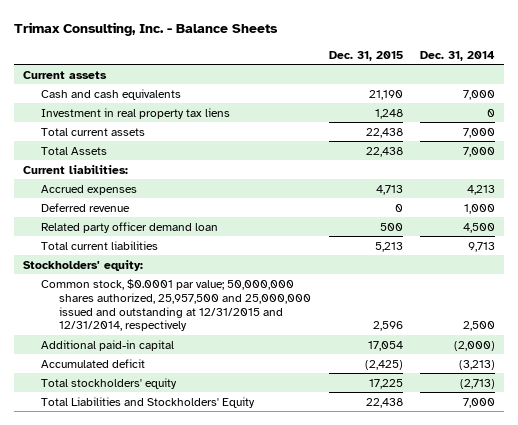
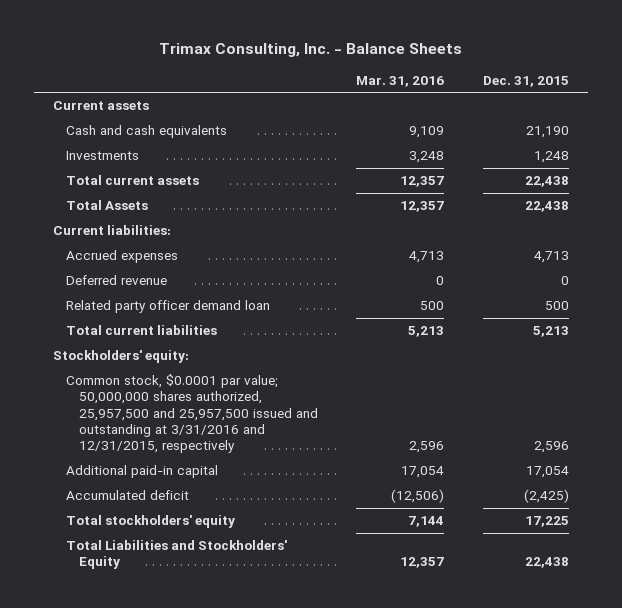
[420,50,496,61] Dec. 31, 2014 -> none
none -> [356,75,445,87] Mar. 31, 2016
[41,107,231,119] Investment in real property tax liens -> [65,151,139,161] Investments
[41,278,312,332] Common stock, $0.0001 par value; 50,000,000 shares authorized, 25,957,500 and 25,000,000 issued and outstanding at 12/31/2015 and 12/31/2014, respectively -> [65,374,318,454] Common stock, $0.0001 par value; 50,000,000 shares authorized, 25,957,500 and 25,957,500 issued and outstanding at 3/31/2016 and 12/31/2015, respectively

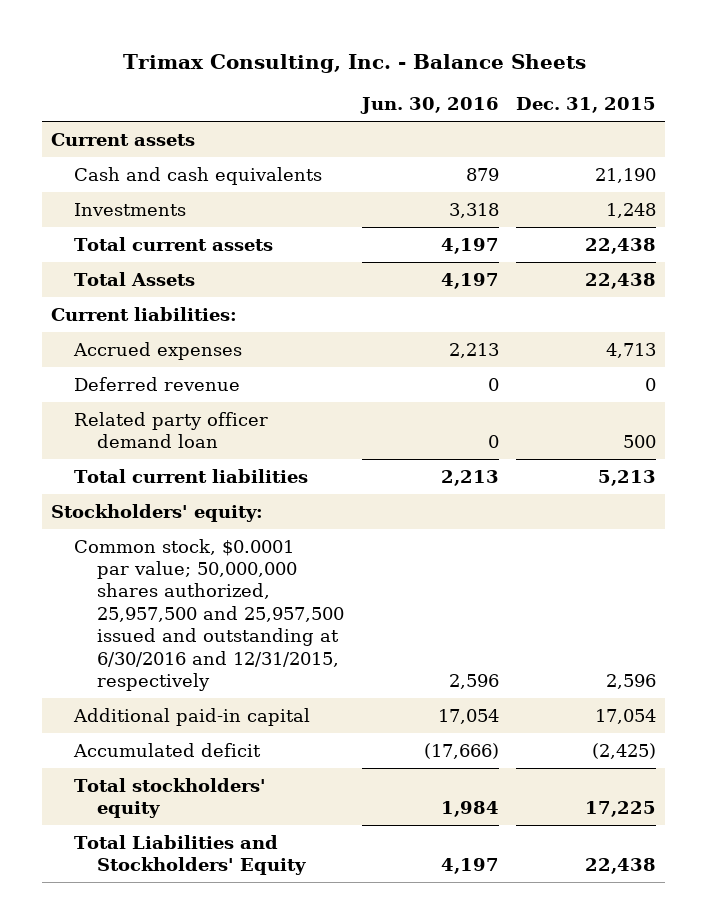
[356,75,445,87] Mar. 31, 2016 -> none
none -> [359,97,499,115] Jun. 30, 2016
[65,374,318,454] Common stock, $0.0001 par value; 50,000,000 shares authorized, 25,957,500 and 25,957,500 issued and outstanding at 3/31/2016 and 12/31/2015, respectively -> [74,538,345,692] Common stock, $0.0001 par value; 50,000,000 shares authorized, 25,957,500 and 25,957,500 issued and outstanding at 6/30/2016 and 12/31/2015, respectively

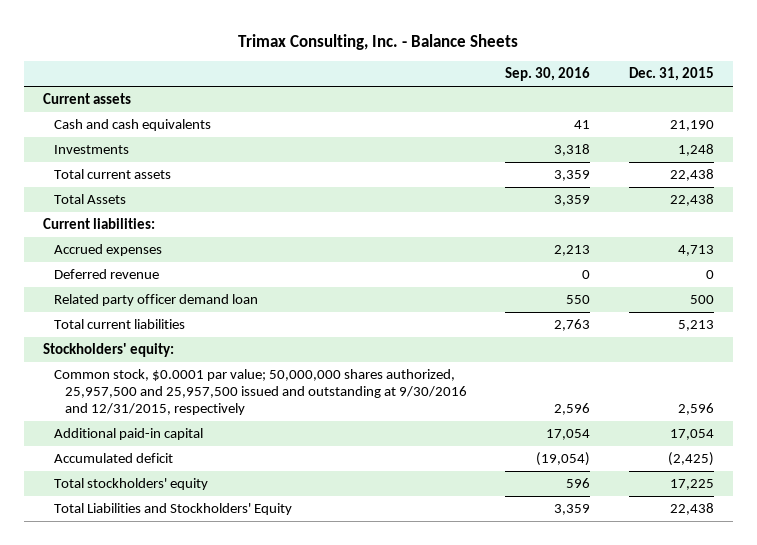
[359,97,499,115] Jun. 30, 2016 -> none
none -> [505,67,591,82] Sep. 30, 2016
[74,538,345,692] Common stock, $0.0001 par value; 50,000,000 shares authorized, 25,957,500 and 25,957,500 issued and outstanding at 6/30/2016 and 12/31/2015, respectively -> [53,369,467,415] Common stock, $0.0001 par value; 50,000,000 shares authorized, 25,957,500 and 25,957,500 issued and outstanding at 9/30/2016 and 12/31/2015, respectively

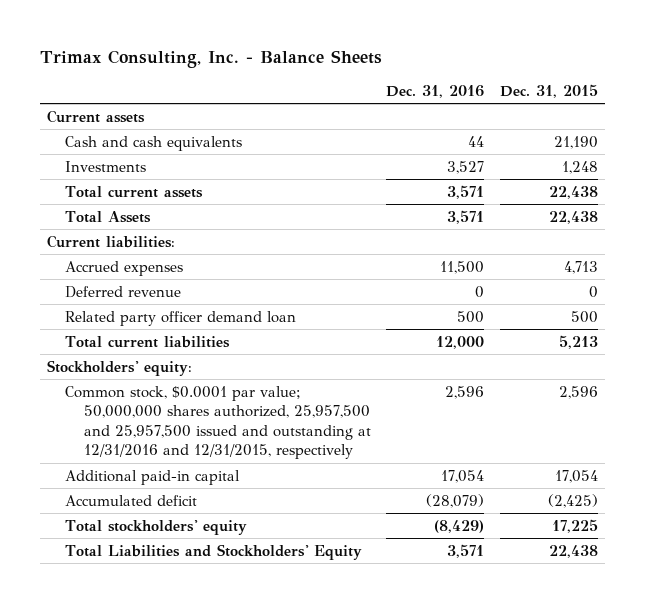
[505,67,591,82] Sep. 30, 2016 -> none
none -> [386,84,485,98] Dec. 31, 2016
[53,369,467,415] Common stock, $0.0001 par value; 50,000,000 shares authorized, 25,957,500 and 25,957,500 issued and outstanding at 9/30/2016 and 12/31/2015, respectively -> [65,385,371,460] Common stock, $0.0001 par value; 50,000,000 shares authorized, 25,957,500 and 25,957,500 issued and outstanding at 12/31/2016 and 12/31/2015, respectively

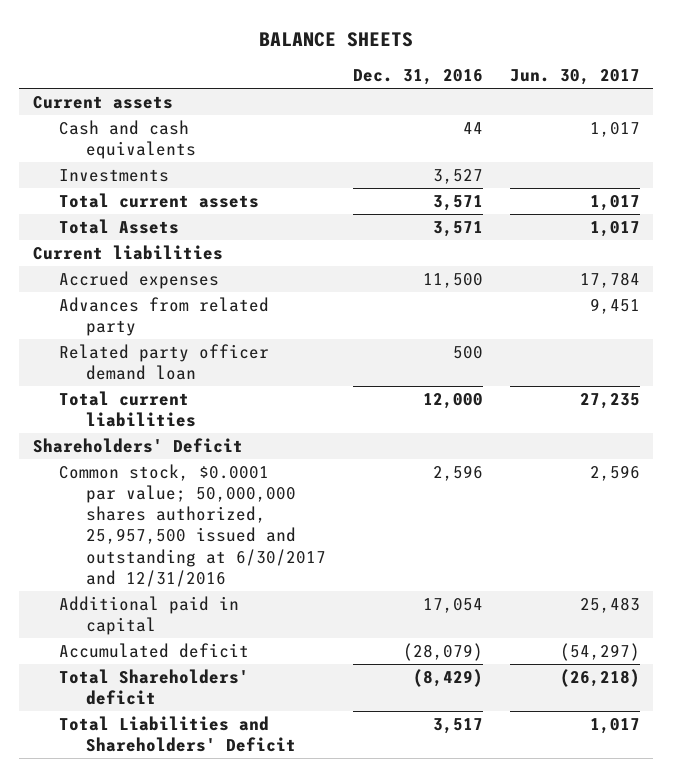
[39,49,382,68] Trimax Consulting, Inc. - Balance Sheets -> [259,31,414,47] BALANCE SHEETS
[499,83,598,98] Dec. 31, 2015 -> none
none -> [509,69,640,86] Jun. 30, 2017
[47,234,176,248] Current liabilities: -> [32,244,223,260] Current liabilities
[65,285,182,298] Deferred revenue -> none
none -> [59,296,270,336] Advances from related party
[47,359,193,376] Stockholders' equity: -> [32,437,243,453] Shareholders' Deficit
[65,385,371,460] Common stock, $0.0001 par value; 50,000,000 shares authorized, 25,957,500 and 25,957,500 issued and outstanding at 12/31/2016 and 12/31/2015, respectively -> [59,463,327,587] Common stock, $0.0001 par value; 50,000,000 shares authorized, 25,957,500 issued and outstanding at 6/30/2017 and 12/31/2016
[65,469,241,485] Additional paid-in capital -> [59,595,240,635] Additional paid in capital
[65,519,248,535] Total stockholders' equity -> [59,668,250,705] Total Shareholders' deficit
[65,543,363,560] Total Liabilities and Stockholders' Equity -> [59,715,297,752] Total Liabilities and Shareholders' Deficit
[447,543,485,558] 3,571 -> [433,717,484,734] 3,517

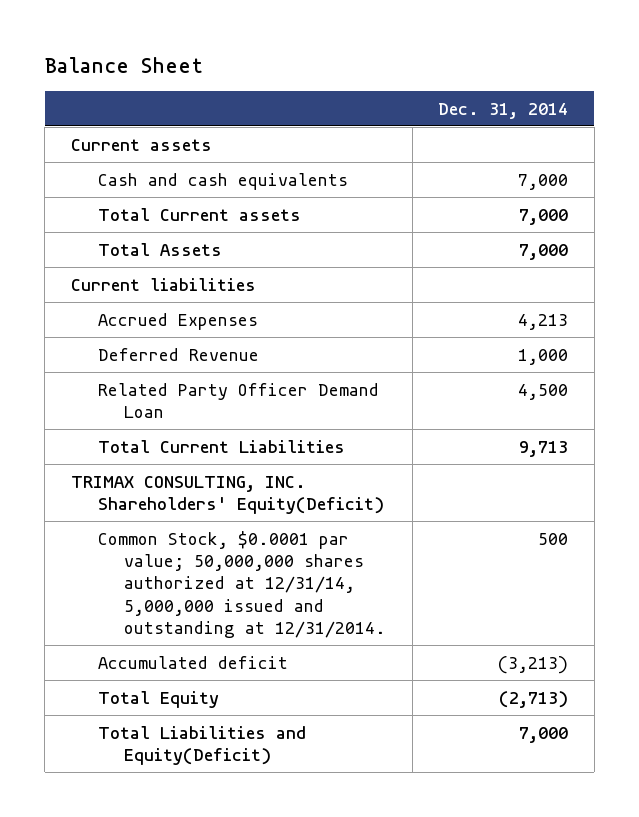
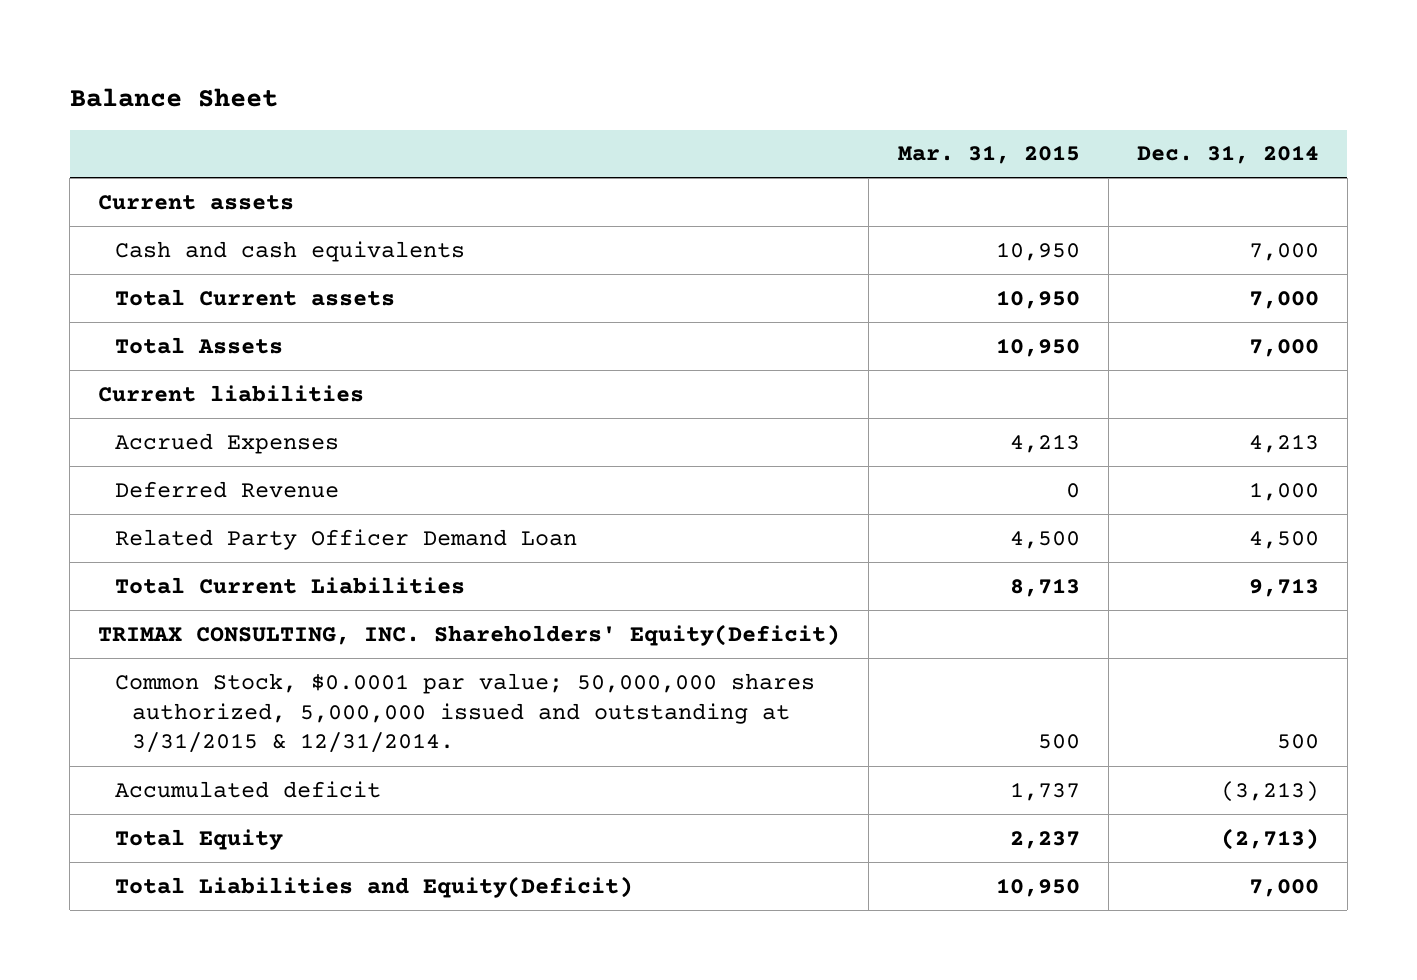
none -> [897,145,1080,165] Mar. 31, 2015
[97,530,387,639] Common Stock, $0.0001 par value; 50,000,000 shares authorized at 12/31/14, 5,000,000 issued and outstanding at 12/31/2014. -> [115,672,816,754] Common Stock, $0.0001 par value; 50,000,000 shares authorized, 5,000,000 issued and outstanding at 3/31/2015 & 12/31/2014.

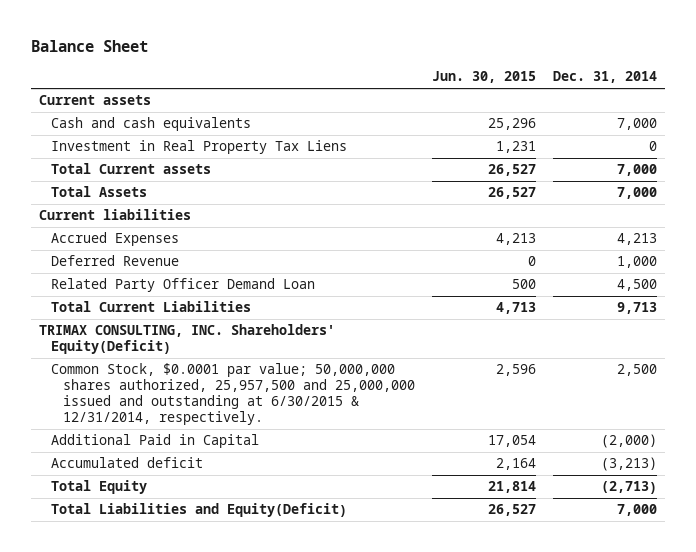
[897,145,1080,165] Mar. 31, 2015 -> none
none -> [432,71,537,84] Jun. 30, 2015
none -> [51,140,348,155] Investment in Real Property Tax Liens
[115,672,816,754] Common Stock, $0.0001 par value; 50,000,000 shares authorized, 5,000,000 issued and outstanding at 3/31/2015 & 12/31/2014. -> [51,363,416,426] Common Stock, $0.0001 par value; 50,000,000 shares authorized, 25,957,500 and 25,000,000 issued and outstanding at 6/30/2015 & 12/31/2014, respectively.
[1276,734,1319,750] 500 -> [616,364,657,377] 2,500
none -> [51,434,260,449] Additional Paid in Capital

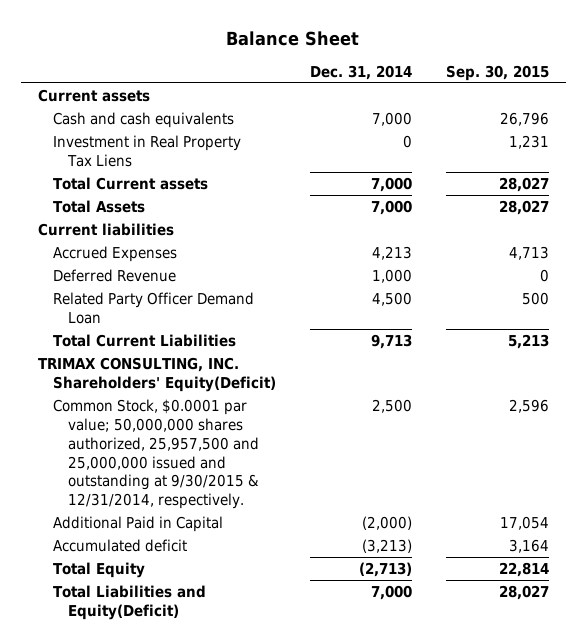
[432,71,537,84] Jun. 30, 2015 -> none
none -> [445,64,549,81] Sep. 30, 2015
[51,363,416,426] Common Stock, $0.0001 par value; 50,000,000 shares authorized, 25,957,500 and 25,000,000 issued and outstanding at 6/30/2015 & 12/31/2014, respectively. -> [53,399,260,510] Common Stock, $0.0001 par value; 50,000,000 shares authorized, 25,957,500 and 25,000,000 issued and outstanding at 9/30/2015 & 12/31/2014, respectively.

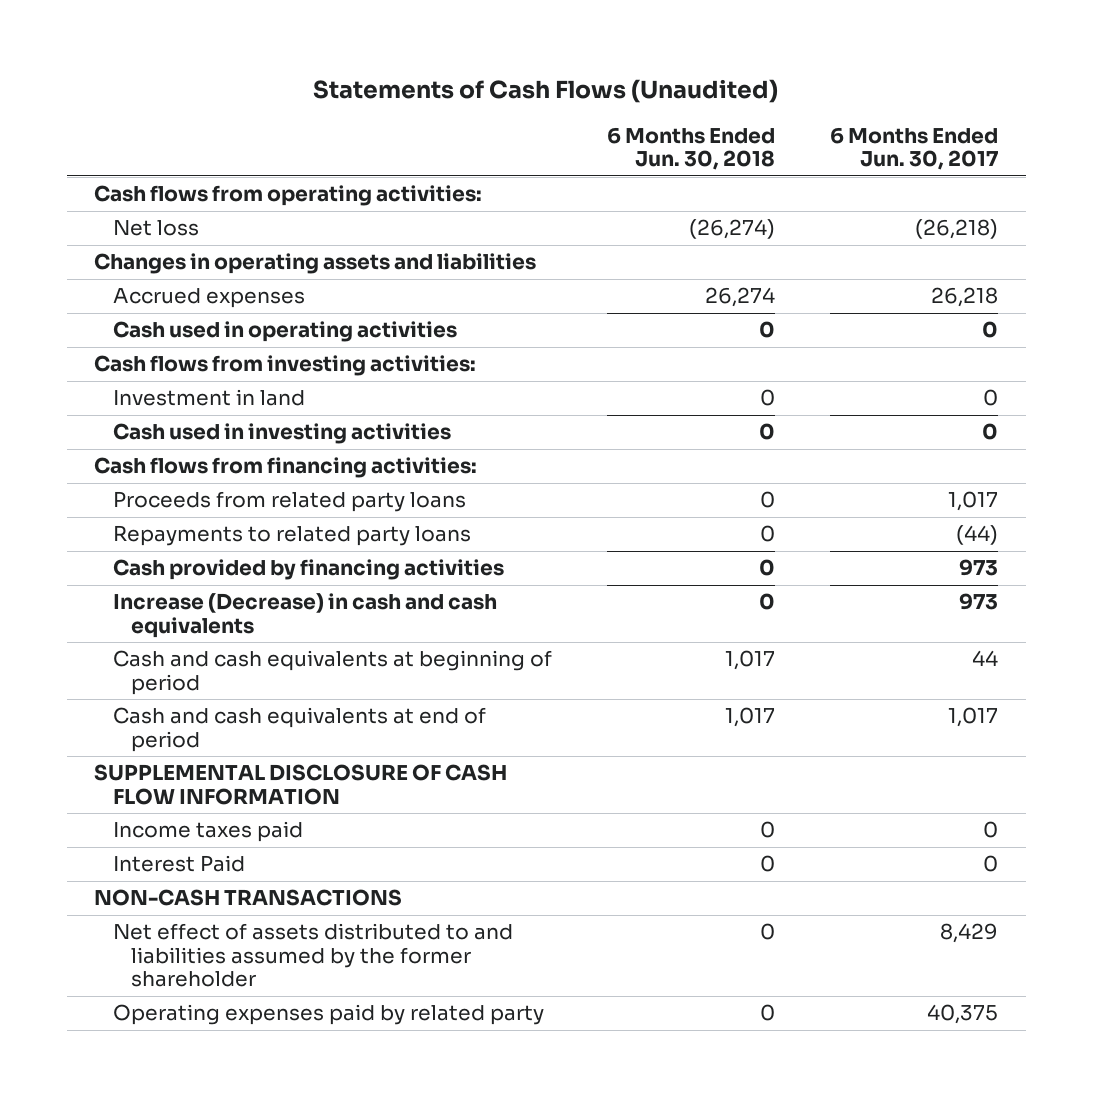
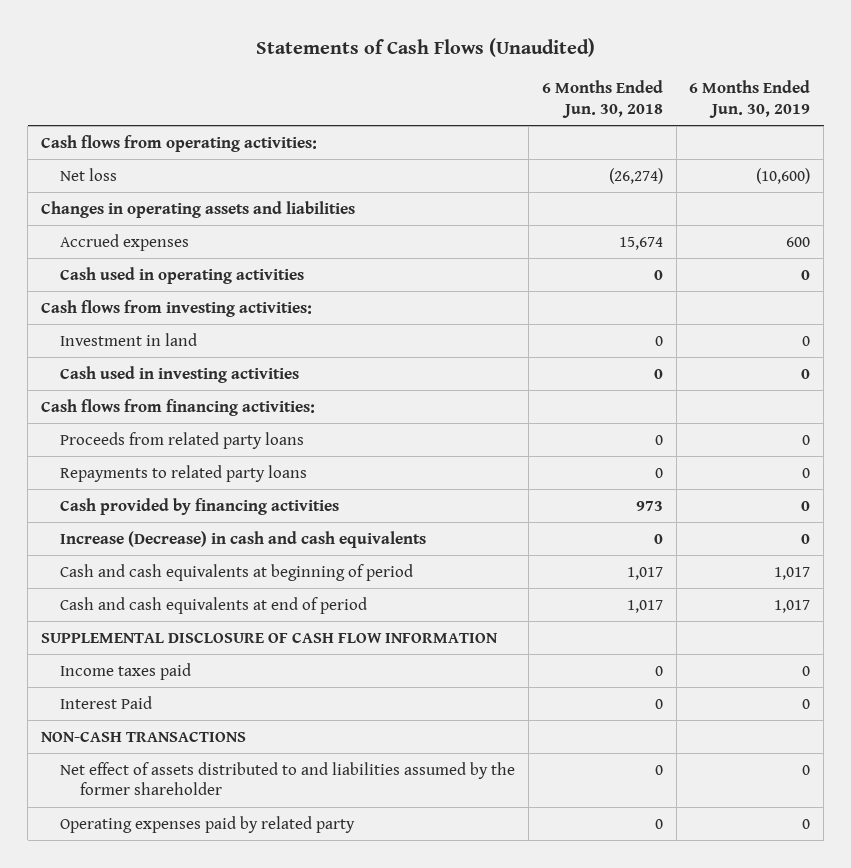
[830,126,999,171] 6 Months Ended Jun. 30, 2017 -> none
none -> [689,80,811,118] 6 Months Ended Jun. 30, 2019
[705,287,776,308] 26,274 -> [618,236,663,250] 15,674
[759,559,776,577] 0 -> [635,500,663,511] 973

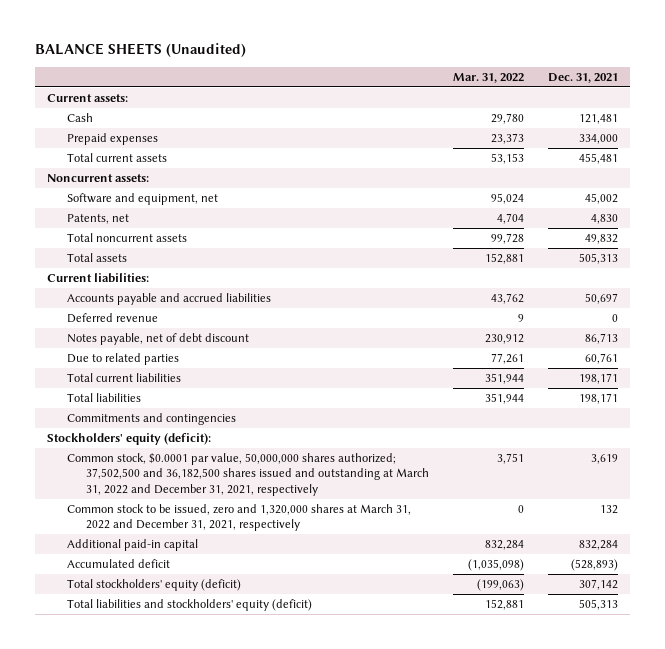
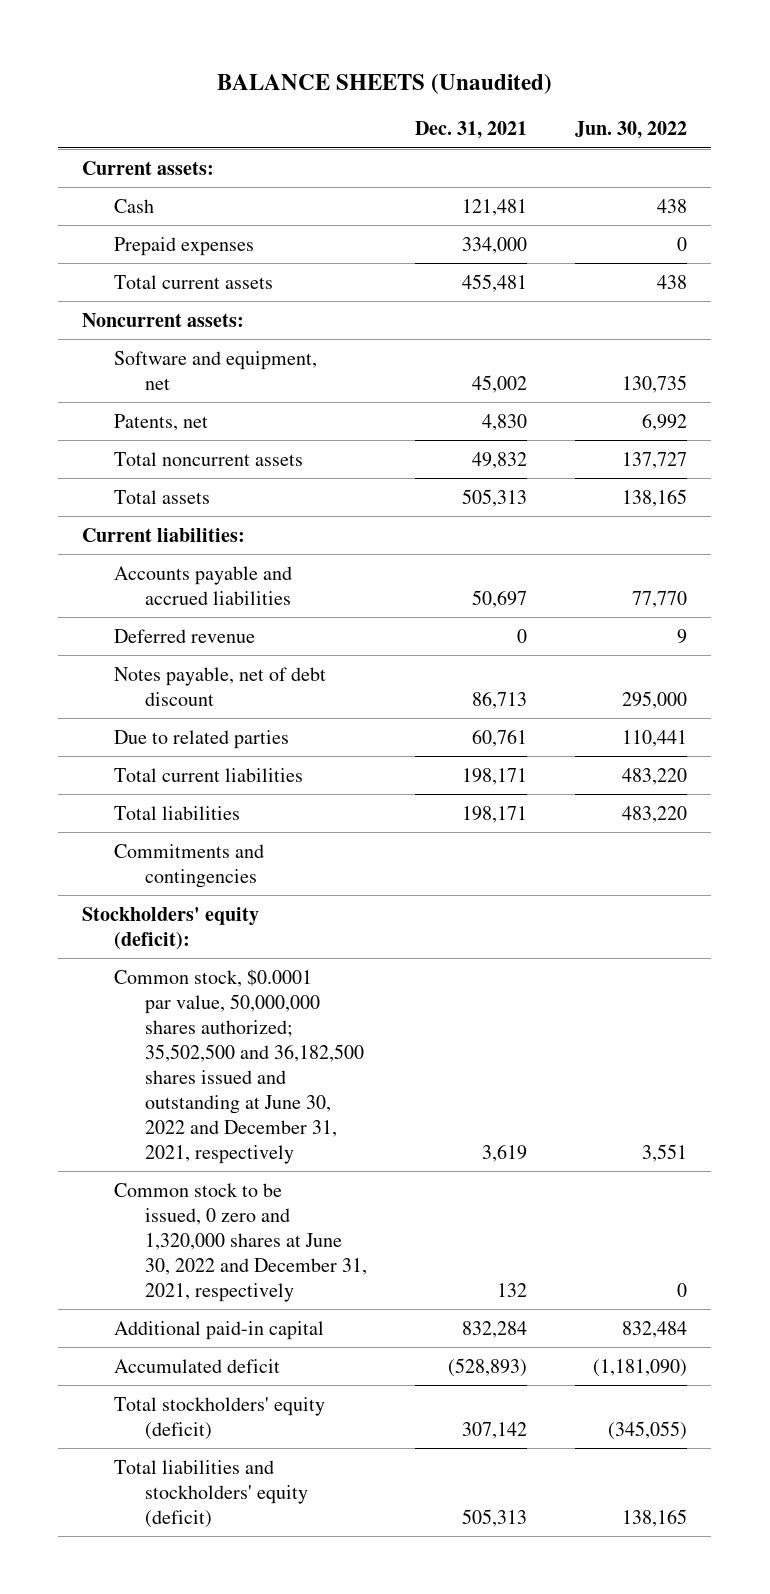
[453,72,525,83] Mar. 31, 2022 -> none
none -> [575,121,688,140] Jun. 30, 2022
[66,453,430,496] Common stock, $0.0001 par value, 50,000,000 shares authorized; 37,502,500 and 36,182,500 shares issued and outstanding at March 31, 2022 and December 31, 2021, respectively -> [113,968,364,1164] Common stock, $0.0001 par value, 50,000,000 shares authorized; 35,502,500 and 36,182,500 shares issued and outstanding at June 30, 2022 and December 31, 2021, respectively
[66,504,411,532] Common stock to be issued, zero and 1,320,000 shares at March 31, 2022 and December 31, 2021, respectively -> [113,1182,367,1302] Common stock to be issued, 0 zero and 1,320,000 shares at June 30, 2022 and December 31, 2021, respectively

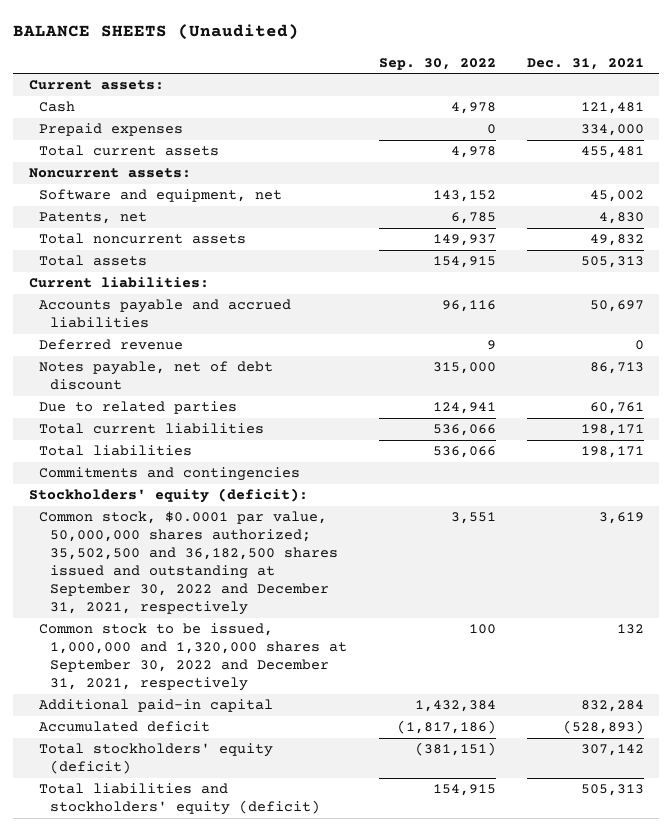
[575,121,688,140] Jun. 30, 2022 -> none
none -> [378,57,496,70] Sep. 30, 2022
[113,968,364,1164] Common stock, $0.0001 par value, 50,000,000 shares authorized; 35,502,500 and 36,182,500 shares issued and outstanding at June 30, 2022 and December 31, 2021, respectively -> [39,511,339,616] Common stock, $0.0001 par value, 50,000,000 shares authorized; 35,502,500 and 36,182,500 shares issued and outstanding at September 30, 2022 and December 31, 2021, respectively
[113,1182,367,1302] Common stock to be issued, 0 zero and 1,320,000 shares at June 30, 2022 and December 31, 2021, respectively -> [39,623,348,692] Common stock to be issued, 1,000,000 and 1,320,000 shares at September 30, 2022 and December 31, 2021, respectively

